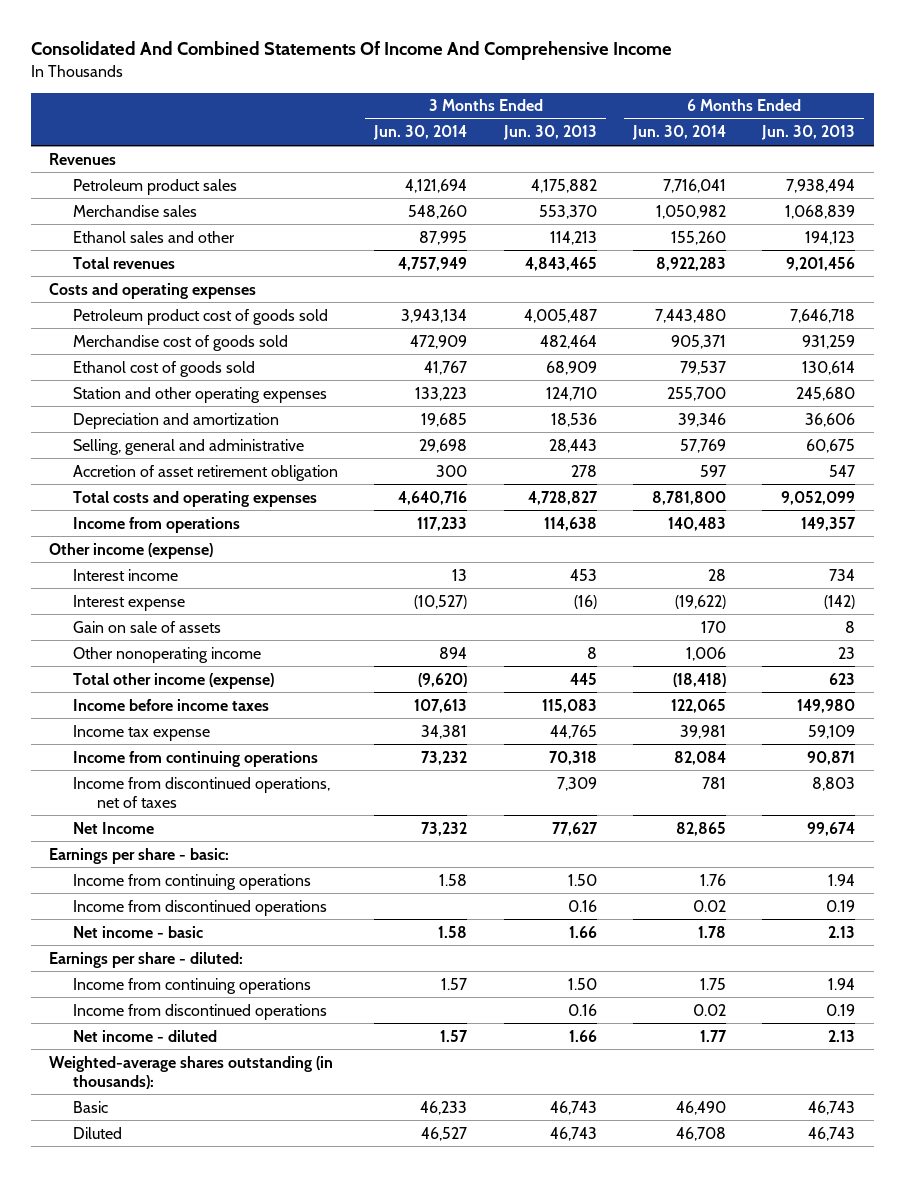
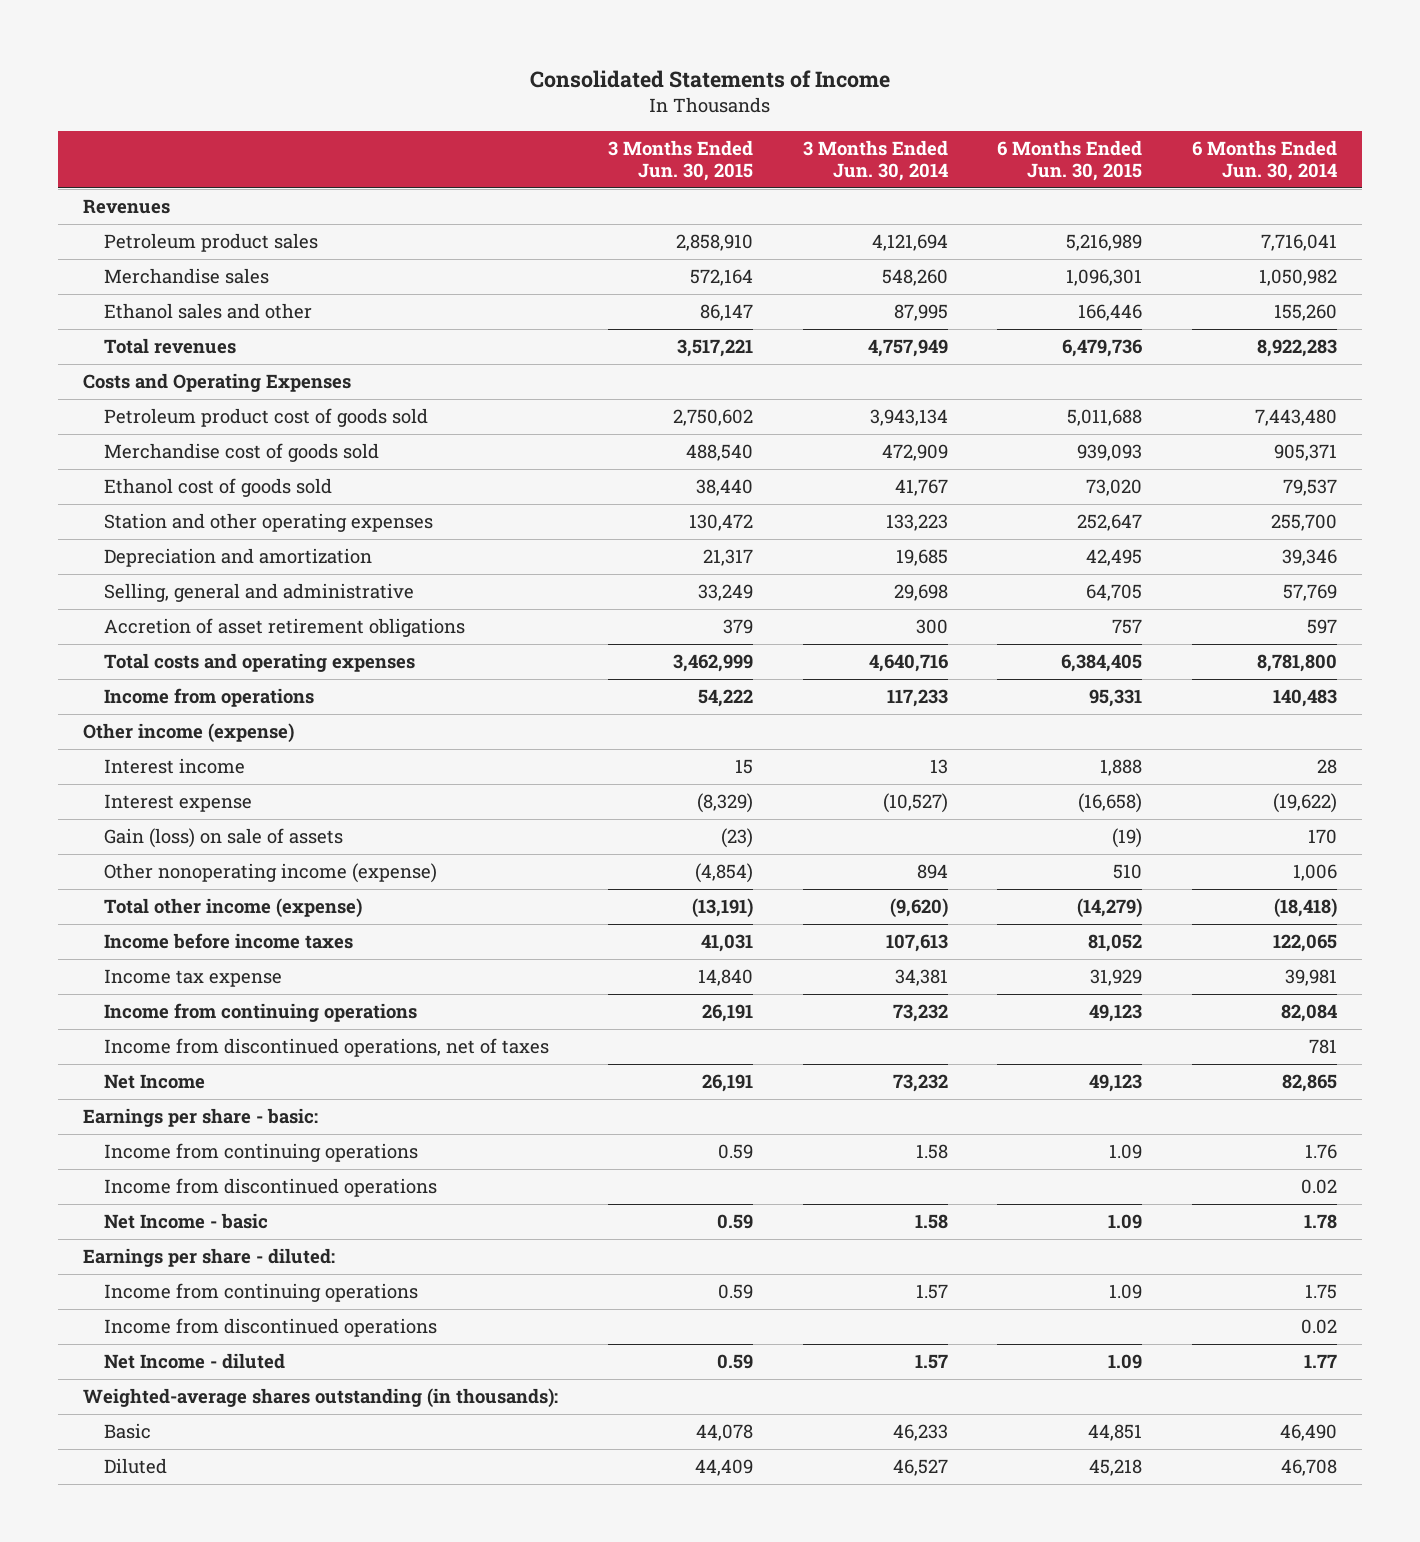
[30,41,672,61] Consolidated And Combined Statements Of Income And Comprehensive Income -> [530,70,891,89] Consolidated Statements of Income
[502,125,597,141] Jun. 30, 2013 -> none
[761,125,856,141] Jun. 30, 2013 -> none
none -> [607,140,753,181] 3 Months Ended Jun. 30, 2015
none -> [997,140,1143,181] 6 Months Ended Jun. 30, 2015
[48,282,256,299] Costs and operating expenses -> [83,373,352,393] Costs and Operating Expenses
[73,464,339,481] Accretion of asset retirement obligation -> [104,618,466,638] Accretion of asset retirement obligations
[73,620,222,633] Gain on sale of assets -> [104,828,344,849] Gain (loss) on sale of assets
[73,646,262,663] Other nonoperating income -> [104,863,438,884] Other nonoperating income (expense)
[73,925,204,938] Net income - basic -> [104,1213,269,1230] Net Income - basic
[73,1029,218,1042] Net income - diluted -> [104,1353,286,1370] Net Income - diluted

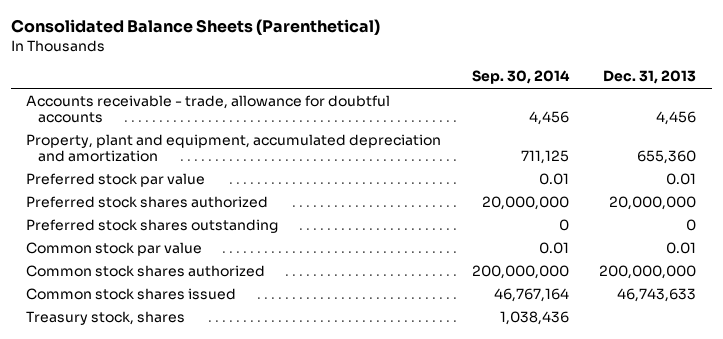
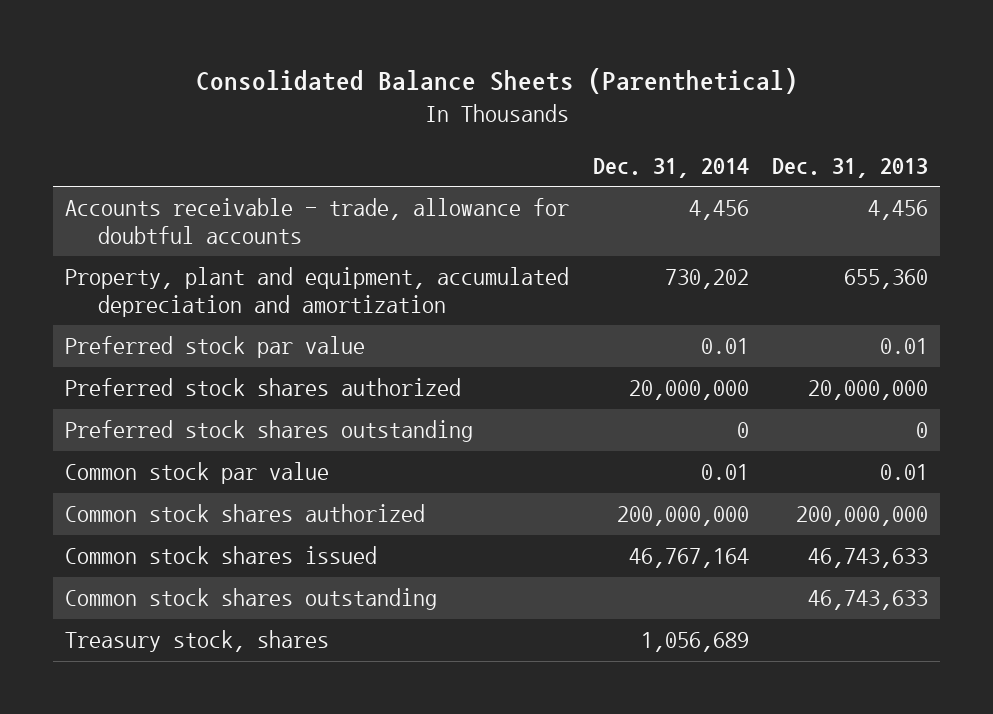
[471,70,570,85] Sep. 30, 2014 -> none
none -> [592,157,749,178] Dec. 31, 2014
none -> [64,588,437,611] Common stock shares outstanding

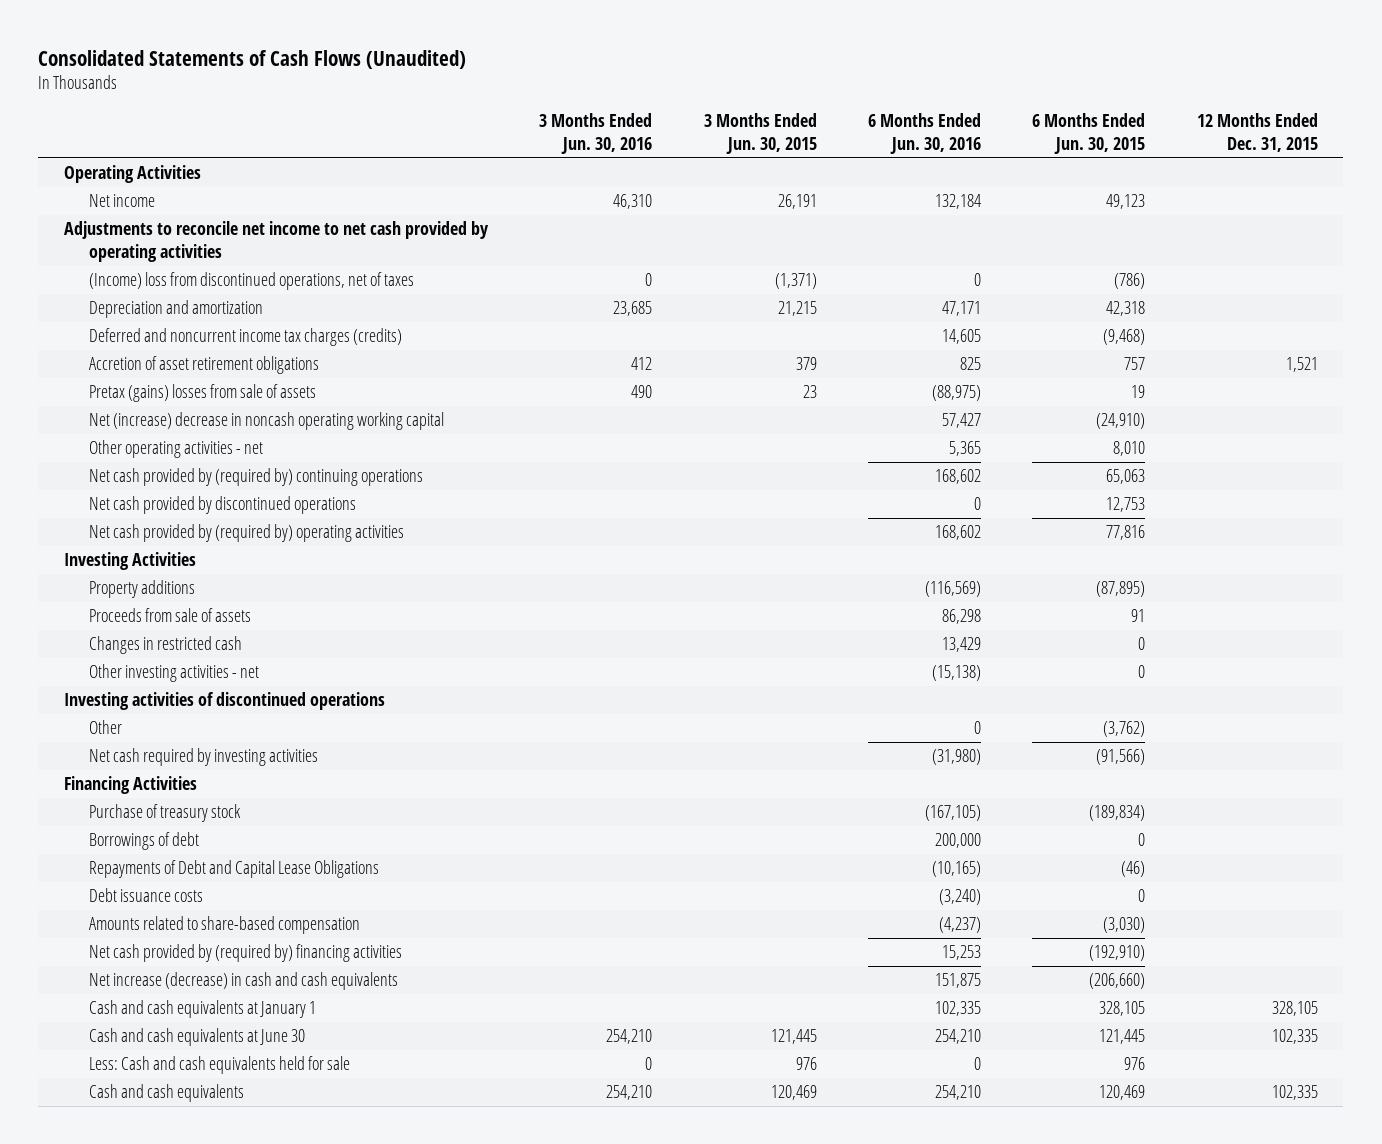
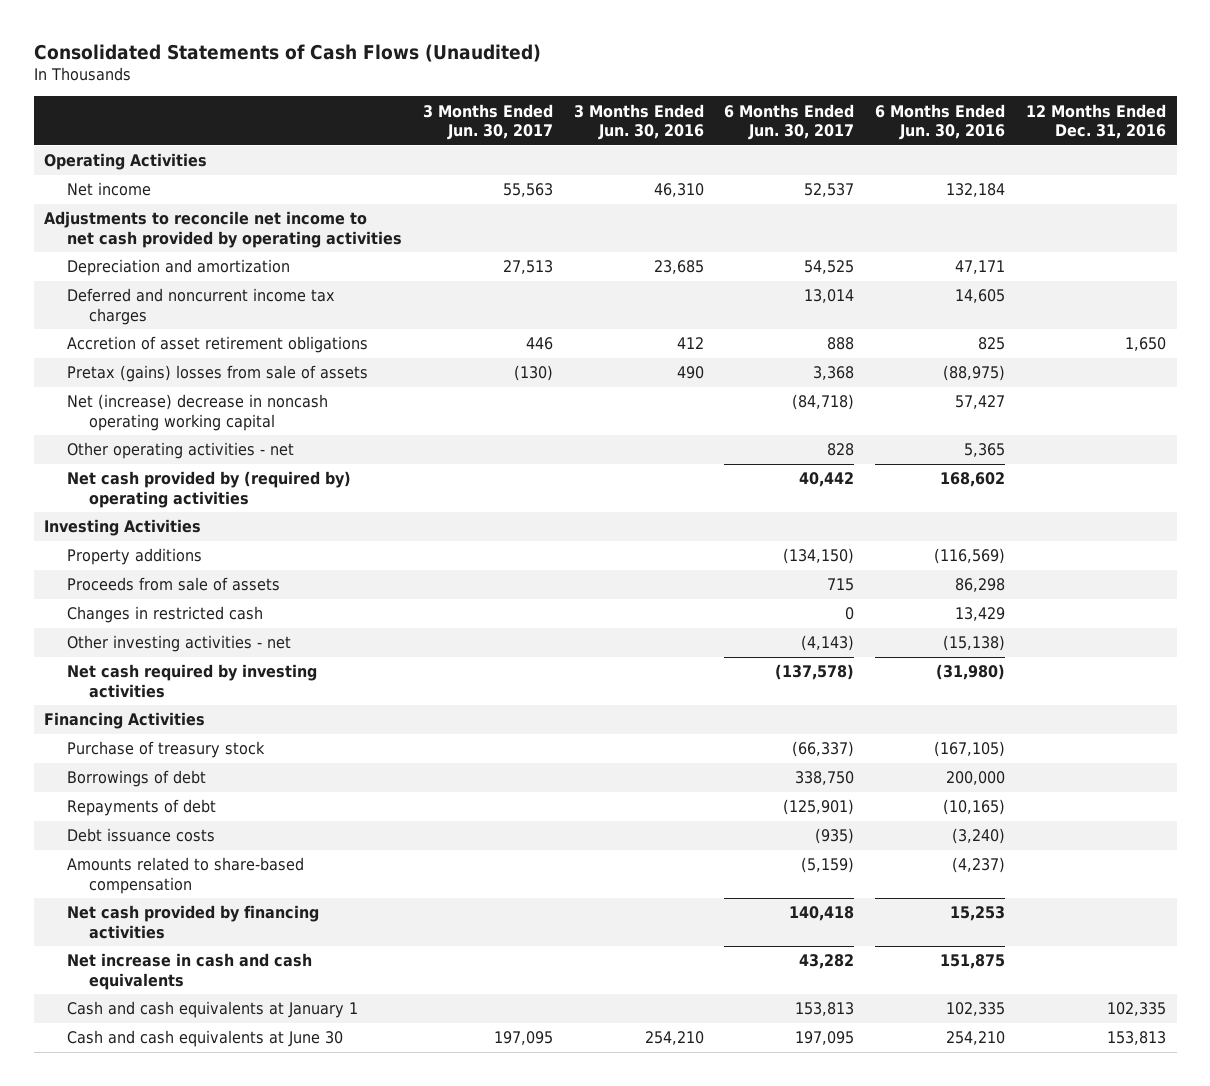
[703,113,817,155] 3 Months Ended Jun. 30, 2015 -> none
[1032,113,1146,155] 6 Months Ended Jun. 30, 2015 -> none
[1196,113,1318,153] 12 Months Ended Dec. 31, 2015 -> none
none -> [422,103,553,141] 3 Months Ended Jun. 30, 2017
none -> [724,103,855,141] 6 Months Ended Jun. 30, 2017
none -> [1026,103,1167,140] 12 Months Ended Dec. 31, 2016
[89,272,415,291] (Income) loss from discontinued operations, net of taxes -> none
[89,328,403,347] Deferred and noncurrent income tax charges (credits) -> [66,288,335,326] Deferred and noncurrent income tax charges
[89,468,424,487] Net cash provided by (required by) continuing operations -> none
[89,496,357,515] Net cash provided by discontinued operations -> none
[63,692,385,711] Investing activities of discontinued operations -> none
[89,720,123,735] Other -> none
[89,860,380,879] Repayments of Debt and Capital Lease Obligations -> [66,799,216,817] Repayments of debt
[89,944,403,963] Net cash provided by (required by) financing activities -> [66,905,319,940] Net cash provided by financing activities
[89,972,399,991] Net increase (decrease) in cash and cash equivalents -> [66,953,312,991] Net increase in cash and cash equivalents
[89,1056,351,1075] Less: Cash and cash equivalents held for sale -> none
[89,1084,245,1103] Cash and cash equivalents -> none

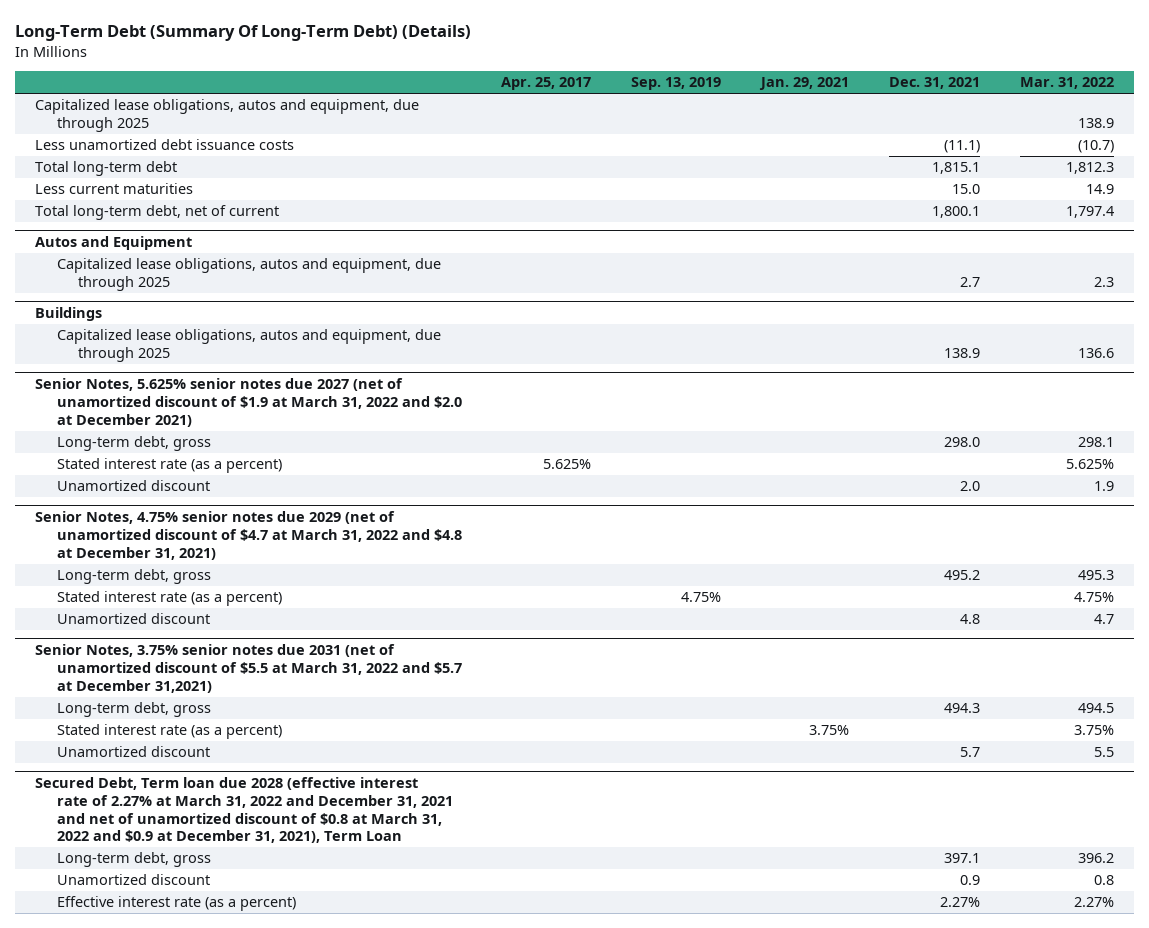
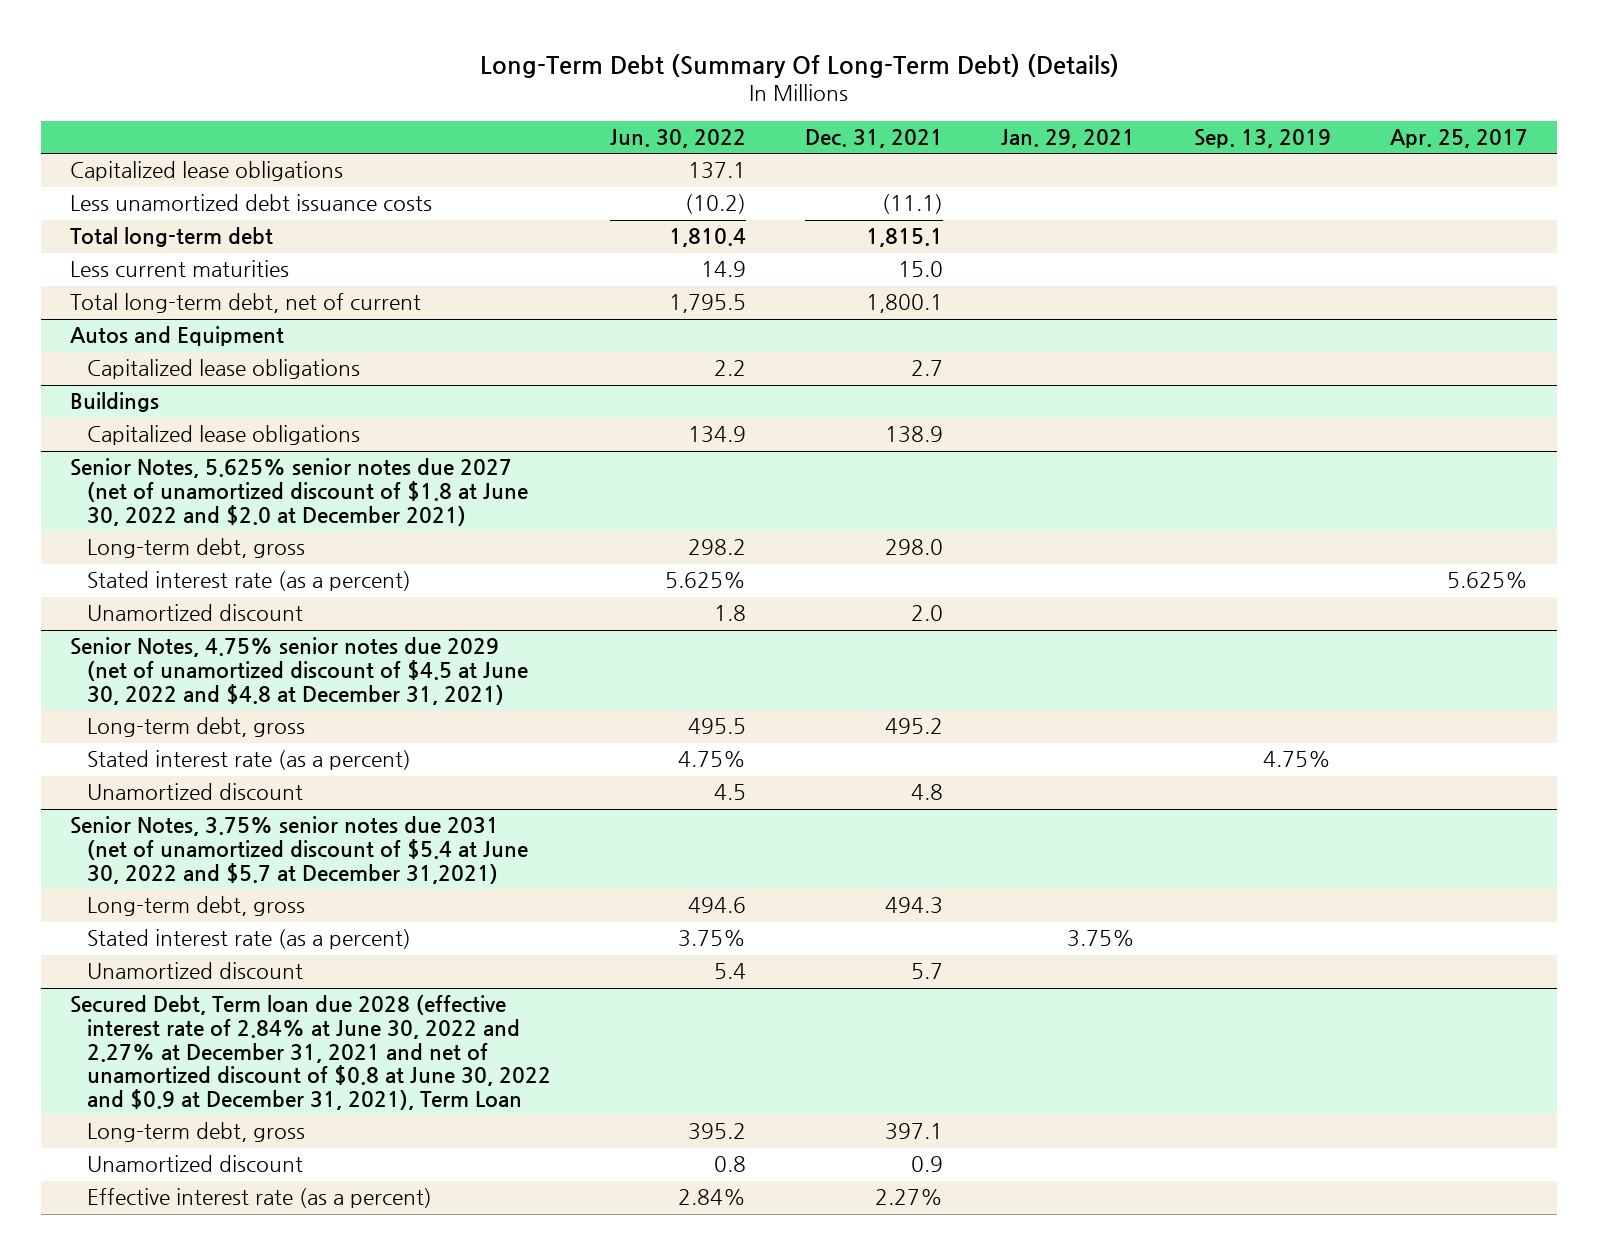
[1020,77,1115,90] Mar. 31, 2022 -> none
none -> [609,129,746,149] Jun. 30, 2022
[34,99,419,133] Capitalized lease obligations, autos and equipment, due through 2025 -> [70,161,344,182] Capitalized lease obligations
[56,258,441,292] Capitalized lease obligations, autos and equipment, due through 2025 -> [87,359,361,380] Capitalized lease obligations
[56,329,441,363] Capitalized lease obligations, autos and equipment, due through 2025 -> [87,425,361,446] Capitalized lease obligations
[34,378,462,427] Senior Notes, 5.625% senior notes due 2027 (net of unamortized discount of $1.9 at March 31, 2022 and $2.0 at December 2021) -> [70,458,529,526] Senior Notes, 5.625% senior notes due 2027 (net of unamortized discount of $1.8 at June 30, 2022 and $2.0 at December 2021)
[34,511,462,560] Senior Notes, 4.75% senior notes due 2029 (net of unamortized discount of $4.7 at March 31, 2022 and $4.8 at December 31, 2021) -> [70,637,529,705] Senior Notes, 4.75% senior notes due 2029 (net of unamortized discount of $4.5 at June 30, 2022 and $4.8 at December 31, 2021)
[34,644,462,693] Senior Notes, 3.75% senior notes due 2031 (net of unamortized discount of $5.5 at March 31, 2022 and $5.7 at December 31,2021) -> [70,816,529,884] Senior Notes, 3.75% senior notes due 2031 (net of unamortized discount of $5.4 at June 30, 2022 and $5.7 at December 31,2021)
[34,777,453,844] Secured Debt, Term loan due 2028 (effective interest rate of 2.27% at March 31, 2022 and December 31, 2021 and net of unamortized discount of $0.8 at March 31, 2022 and $0.9 at December 31, 2021), Term Loan -> [70,995,552,1111] Secured Debt, Term loan due 2028 (effective interest rate of 2.84% at June 30, 2022 and 2.27% at December 31, 2021 and net of unamortized discount of $0.8 at June 30, 2022 and $0.9 at December 31, 2021), Term Loan

